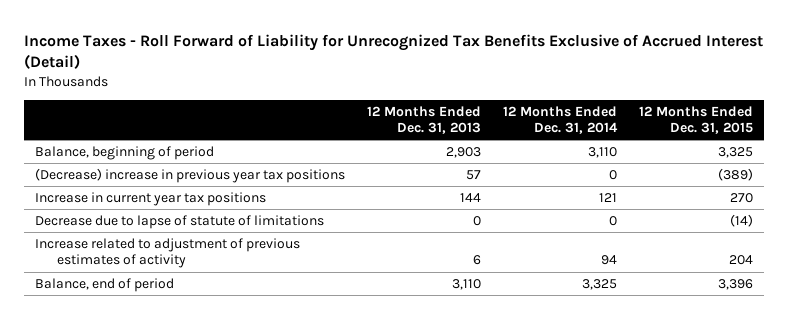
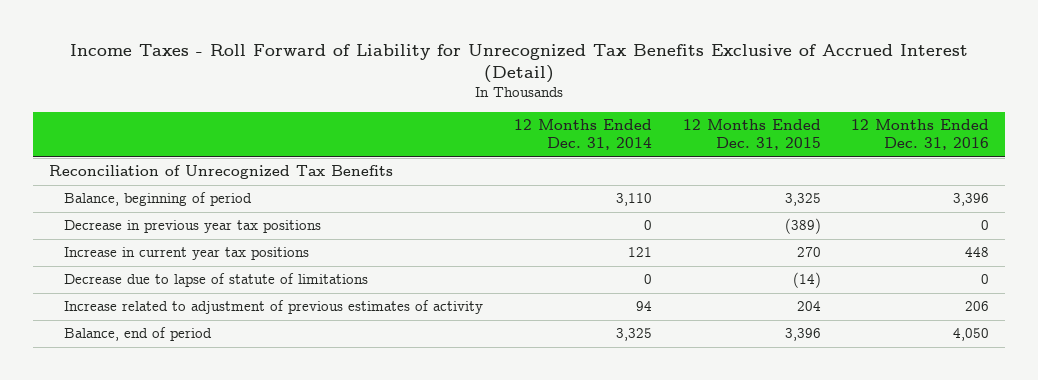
[366,105,481,135] 12 Months Ended Dec. 31, 2013 -> none
none -> [851,119,990,151] 12 Months Ended Dec. 31, 2016
none -> [48,165,393,180] Reconciliation of Unrecognized Tax Benefits
[34,167,345,183] (Decrease) increase in previous year tax positions -> [63,220,321,234] Decrease in previous year tax positions

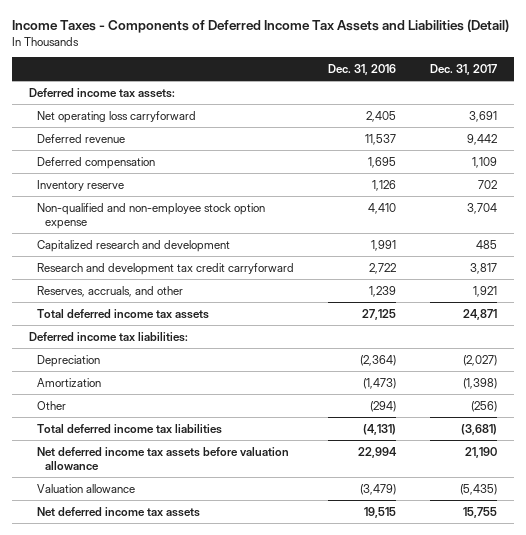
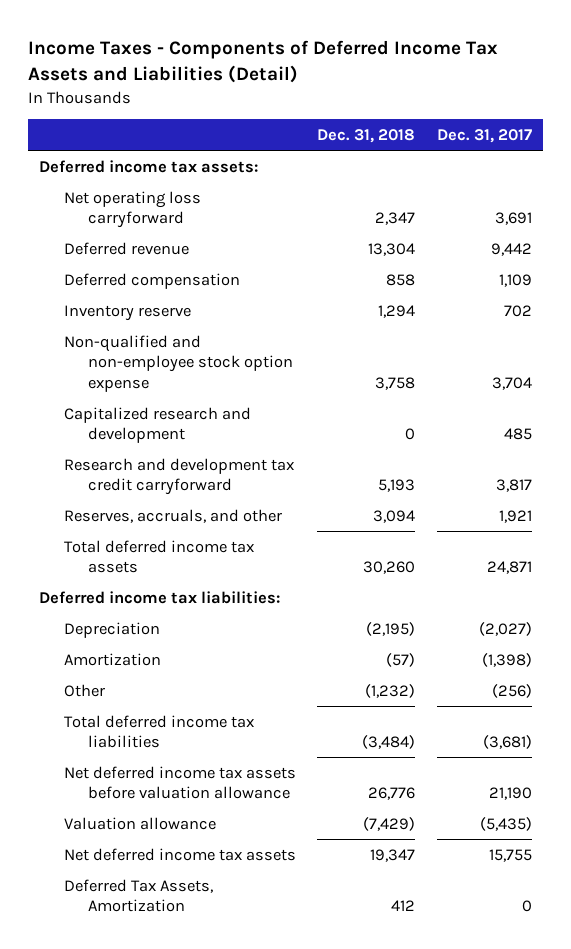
[328,64,397,76] Dec. 31, 2016 -> none
none -> [317,129,416,144] Dec. 31, 2018
none -> [63,878,213,913] Deferred Tax Assets, Amortization

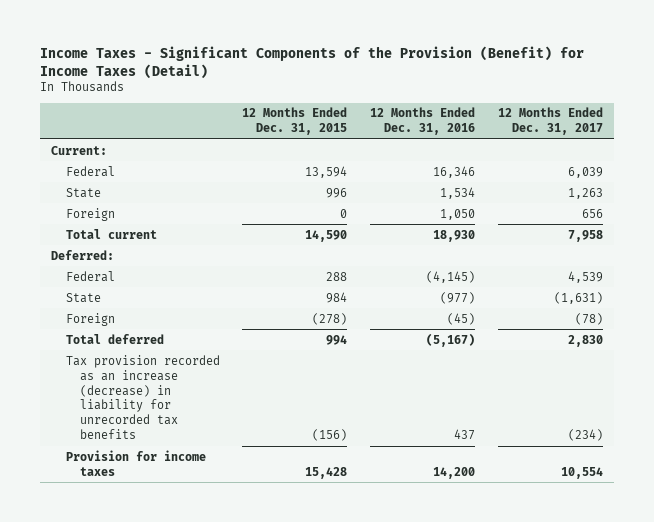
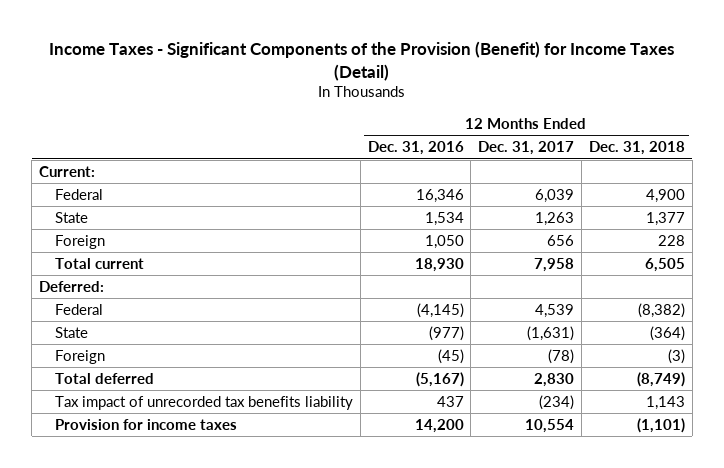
[242,107,348,136] 12 Months Ended Dec. 31, 2015 -> none
none -> [589,141,686,156] Dec. 31, 2018
[65,354,220,440] Tax provision recorded as an increase (decrease) in liability for unrecorded tax benefits -> [54,395,353,410] Tax impact of unrecorded tax benefits liability

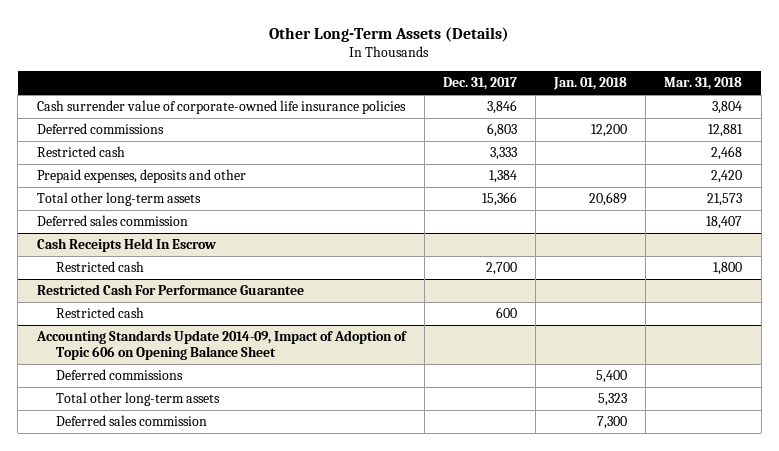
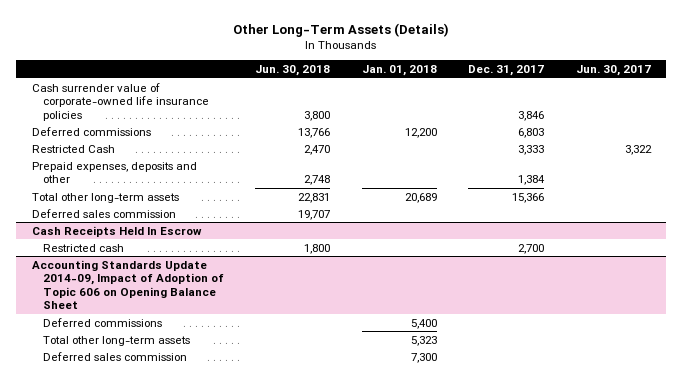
[664,76,743,90] Mar. 31, 2018 -> none
none -> [255,65,331,77] Jun. 30, 2018
none -> [575,65,651,77] Jun. 30, 2017
[36,146,125,158] Restricted cash -> [31,144,115,153] Restricted Cash
[36,284,304,296] Restricted Cash For Performance Guarantee -> none
[55,307,144,319] Restricted cash -> none

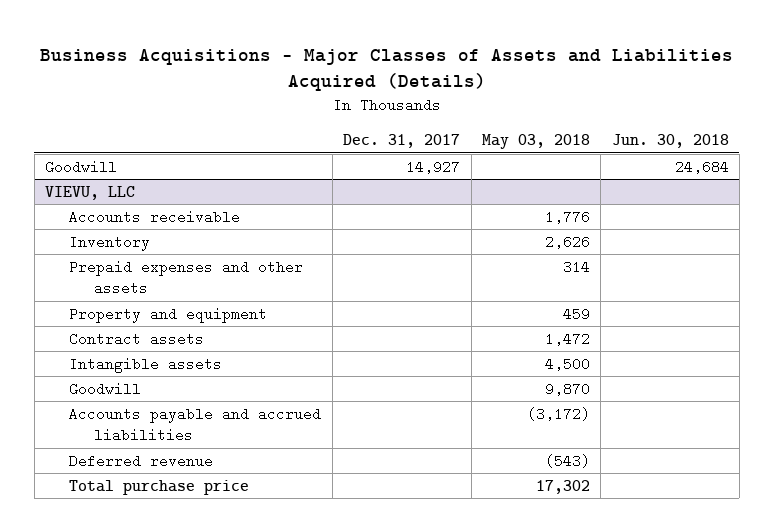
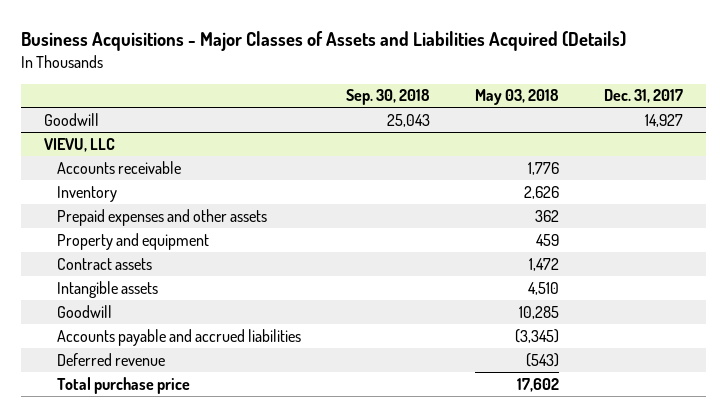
[611,134,729,149] Jun. 30, 2018 -> none
none -> [345,89,430,106] Sep. 30, 2018
[562,259,590,274] 314 -> [535,209,560,222] 362
[544,356,590,371] 4,500 -> [528,281,560,295] 4,510
[544,381,590,396] 9,870 -> [519,305,560,319] 10,285
[526,406,590,421] (3,172) -> [515,328,560,343] (3,345)
[535,479,590,494] 17,302 -> [517,377,560,392] 17,602

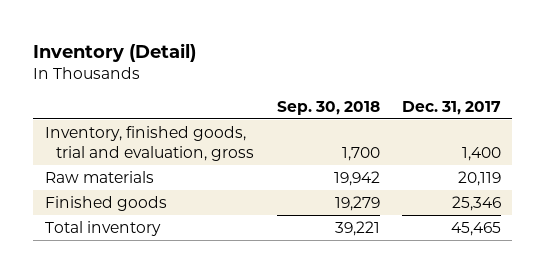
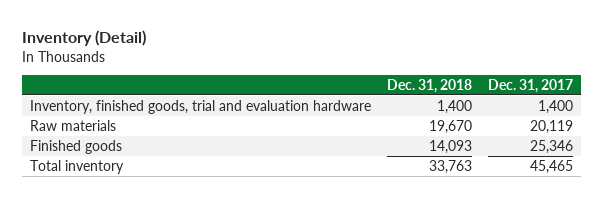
[276,100,380,115] Sep. 30, 2018 -> none
none -> [386,78,472,93] Dec. 31, 2018
[44,125,255,161] Inventory, finished goods, trial and evaluation, gross -> [30,99,372,114] Inventory, finished goods, trial and evaluation hardware

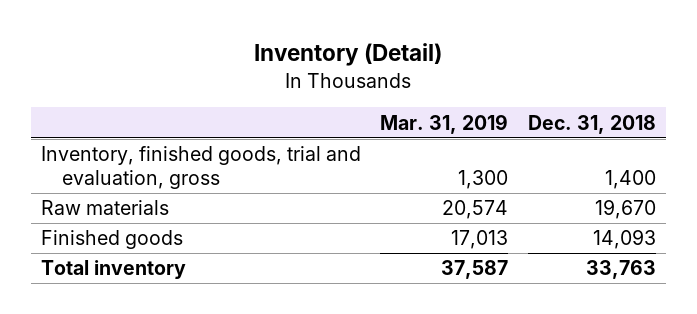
[487,78,573,93] Dec. 31, 2017 -> none
none -> [380,113,509,134] Mar. 31, 2019
[30,99,372,114] Inventory, finished goods, trial and evaluation hardware -> [40,146,361,190] Inventory, finished goods, trial and evaluation, gross

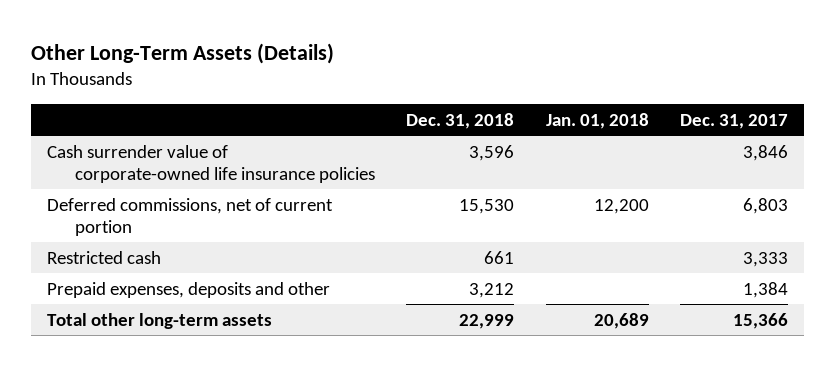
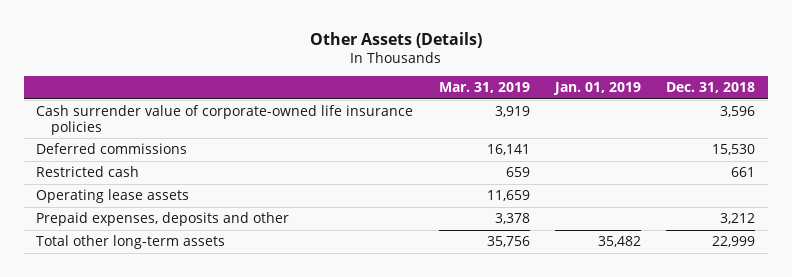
[30,43,334,65] Other Long-Term Assets (Details) -> [309,31,482,48] Other Assets (Details)
[545,112,649,129] Jan. 01, 2018 -> none
[680,113,789,129] Dec. 31, 2017 -> none
none -> [438,82,530,94] Mar. 31, 2019
none -> [553,82,642,96] Jan. 01, 2019
[46,197,333,236] Deferred commissions, net of current portion -> [36,143,188,155] Deferred commissions
none -> [36,189,190,204] Operating lease assets

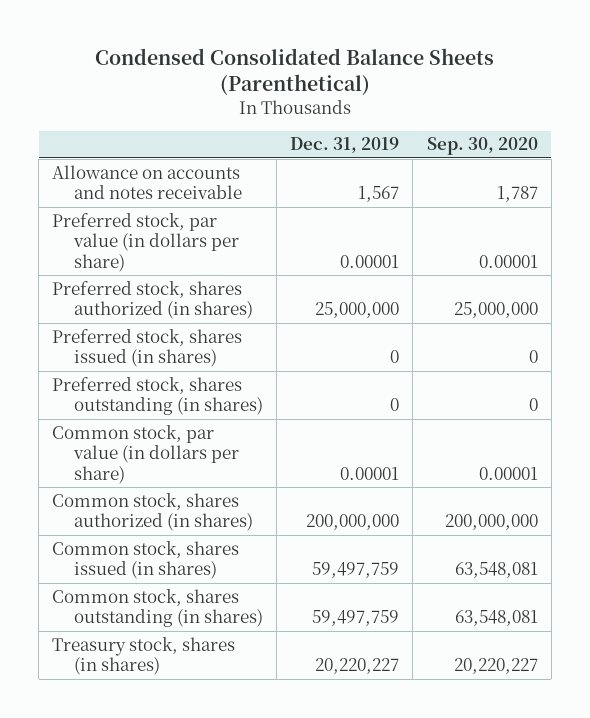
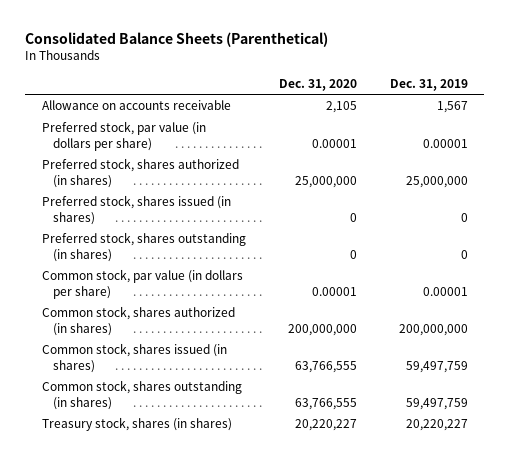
[94,47,494,95] Condensed Consolidated Balance Sheets (Parenthetical) -> [25,31,329,47] Consolidated Balance Sheets (Parenthetical)
[426,137,538,156] Sep. 30, 2020 -> none
none -> [278,78,357,91] Dec. 31, 2020
[52,164,242,200] Allowance on accounts and notes receivable -> [41,100,231,111] Allowance on accounts receivable

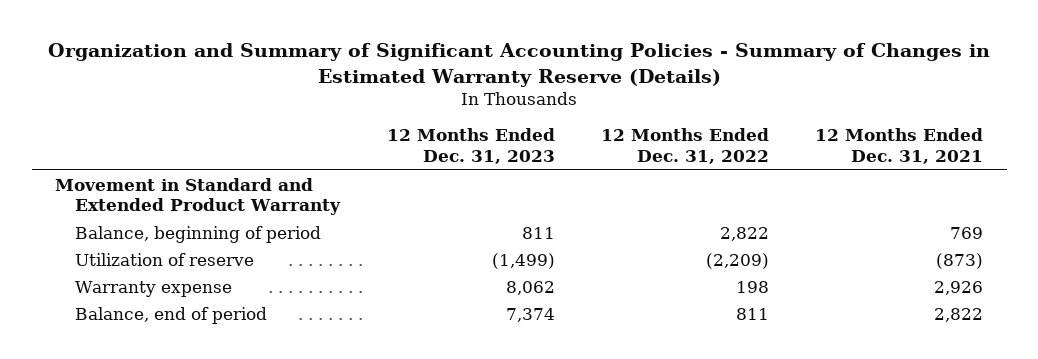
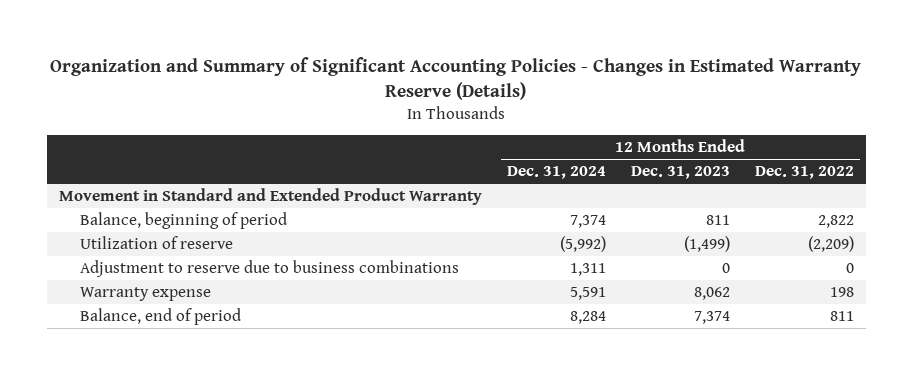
[48,43,991,87] Organization and Summary of Significant Accounting Policies - Summary of Changes in Estimated Warranty Reserve (Details) -> [50,56,862,101] Organization and Summary of Significant Accounting Policies - Changes in Estimated Warranty Reserve (Details)
[815,128,984,165] 12 Months Ended Dec. 31, 2021 -> none
none -> [507,166,607,180] Dec. 31, 2024
none -> [79,260,459,278] Adjustment to reserve due to business combinations

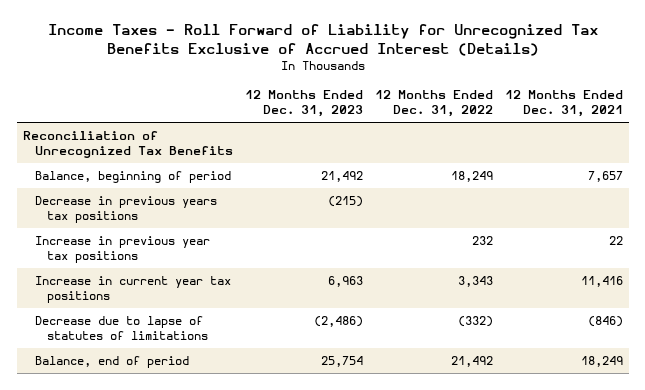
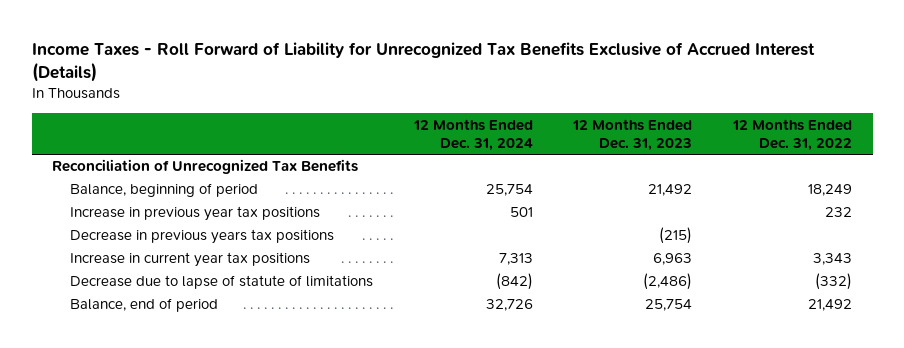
[504,89,623,118] 12 Months Ended Dec. 31, 2021 -> none
none -> [412,118,533,151] 12 Months Ended Dec. 31, 2024
[34,195,217,224] Decrease in previous years tax positions -> [69,229,334,245] Decrease in previous years tax positions
[34,315,208,341] Decrease due to lapse of statutes of limitations -> [69,275,373,290] Decrease due to lapse of statute of limitations

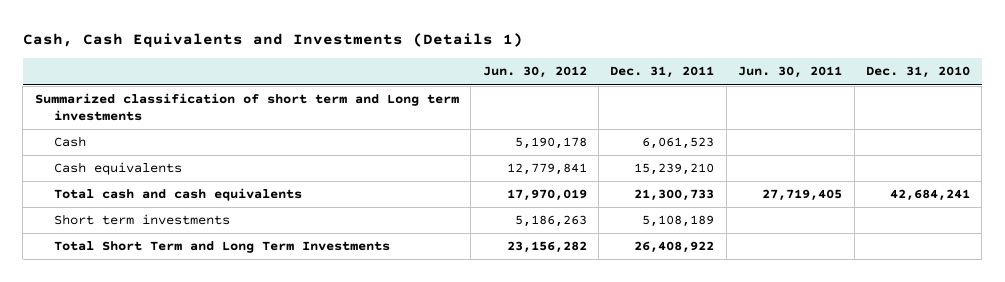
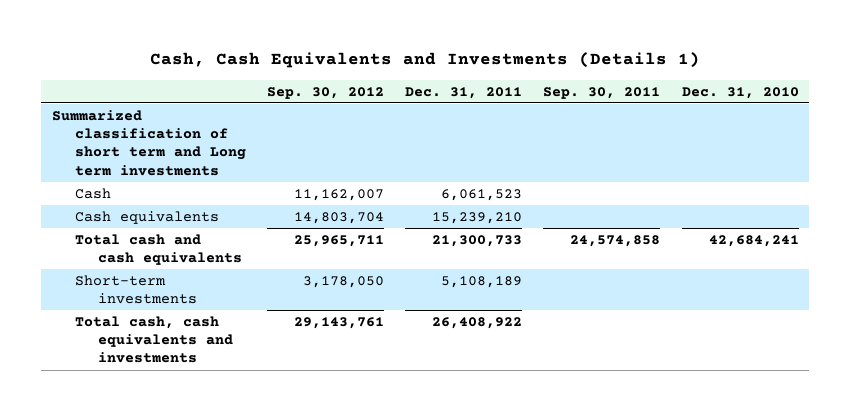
[482,66,587,79] Jun. 30, 2012 -> none
[738,66,843,79] Jun. 30, 2011 -> none
none -> [266,86,384,99] Sep. 30, 2012
none -> [543,86,661,99] Sep. 30, 2011
[53,214,230,226] Short term investments -> [74,275,197,305] Short-term investments
[53,241,390,254] Total Short Term and Long Term Investments -> [74,316,233,364] Total cash, cash equivalents and investments

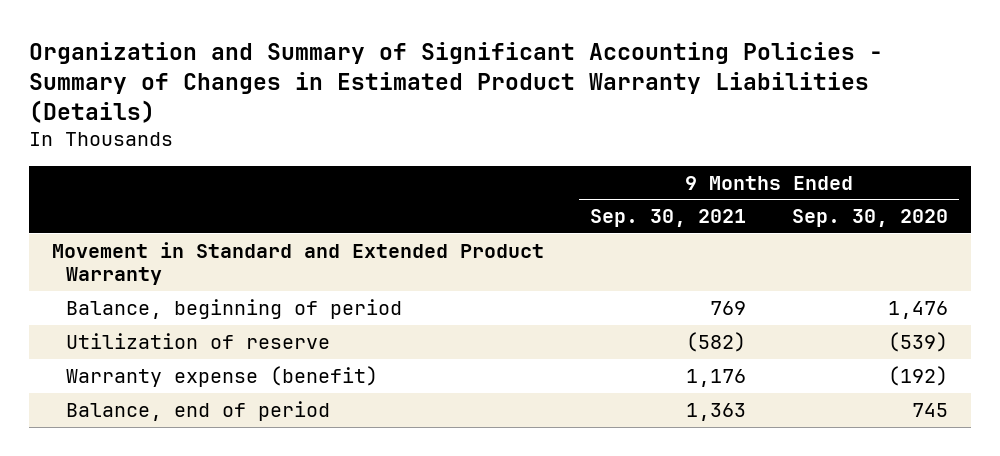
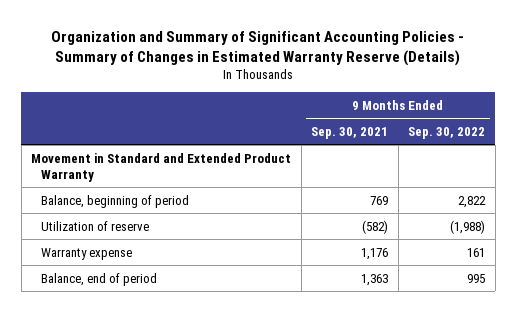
[29,41,884,123] Organization and Summary of Significant Accounting Policies - Summary of Changes in Estimated Product Warranty Liabilities (Details) -> [51,30,465,66] Organization and Summary of Significant Accounting Policies - Summary of Changes in Estimated Warranty Reserve (Details)
[791,209,948,228] Sep. 30, 2020 -> none
none -> [408,126,486,139] Sep. 30, 2022
[66,365,379,387] Warranty expense (benefit) -> [41,247,133,260] Warranty expense

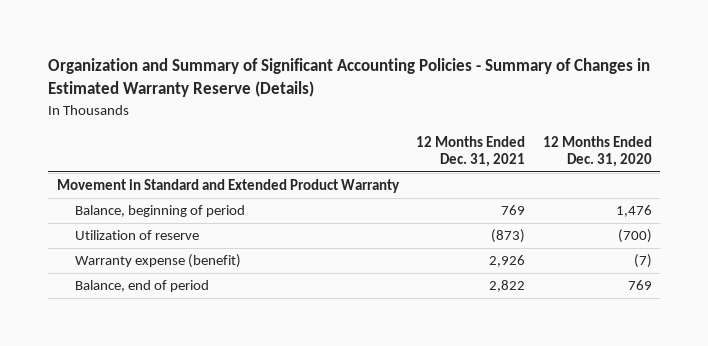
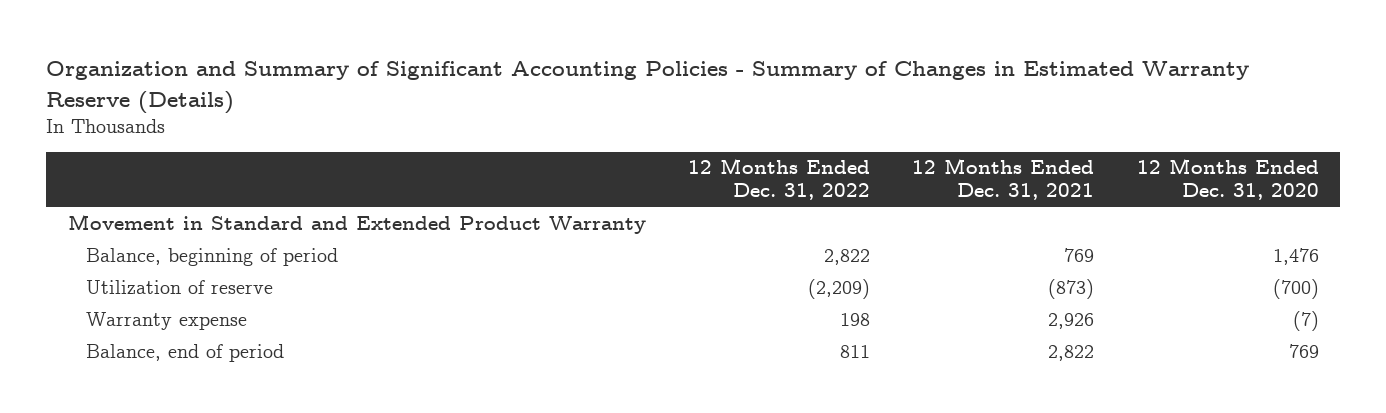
none -> [687,158,870,201] 12 Months Ended Dec. 31, 2022
[74,254,241,269] Warranty expense (benefit) -> [86,311,248,330] Warranty expense

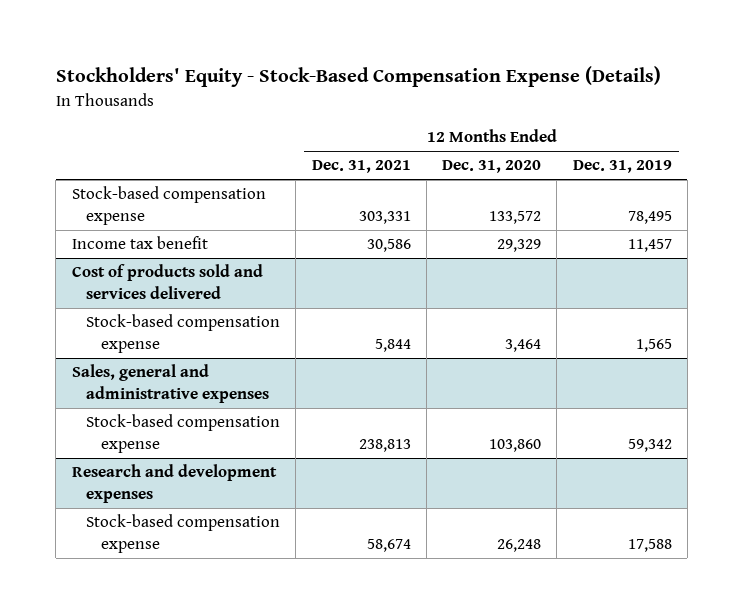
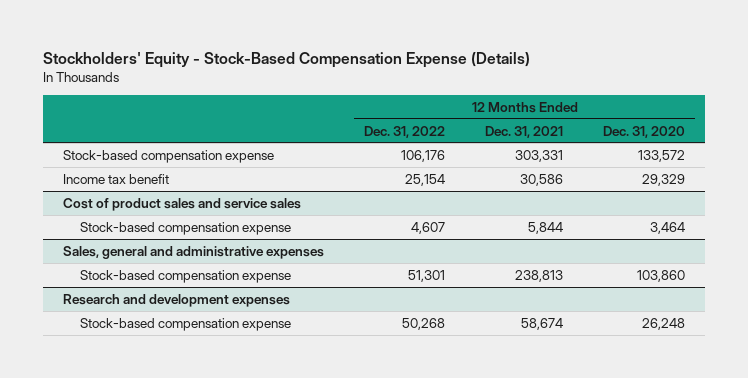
[572,160,672,174] Dec. 31, 2019 -> none
none -> [363,125,445,138] Dec. 31, 2022
[71,264,263,300] Cost of products sold and services delivered -> [62,197,301,211] Cost of product sales and service sales

